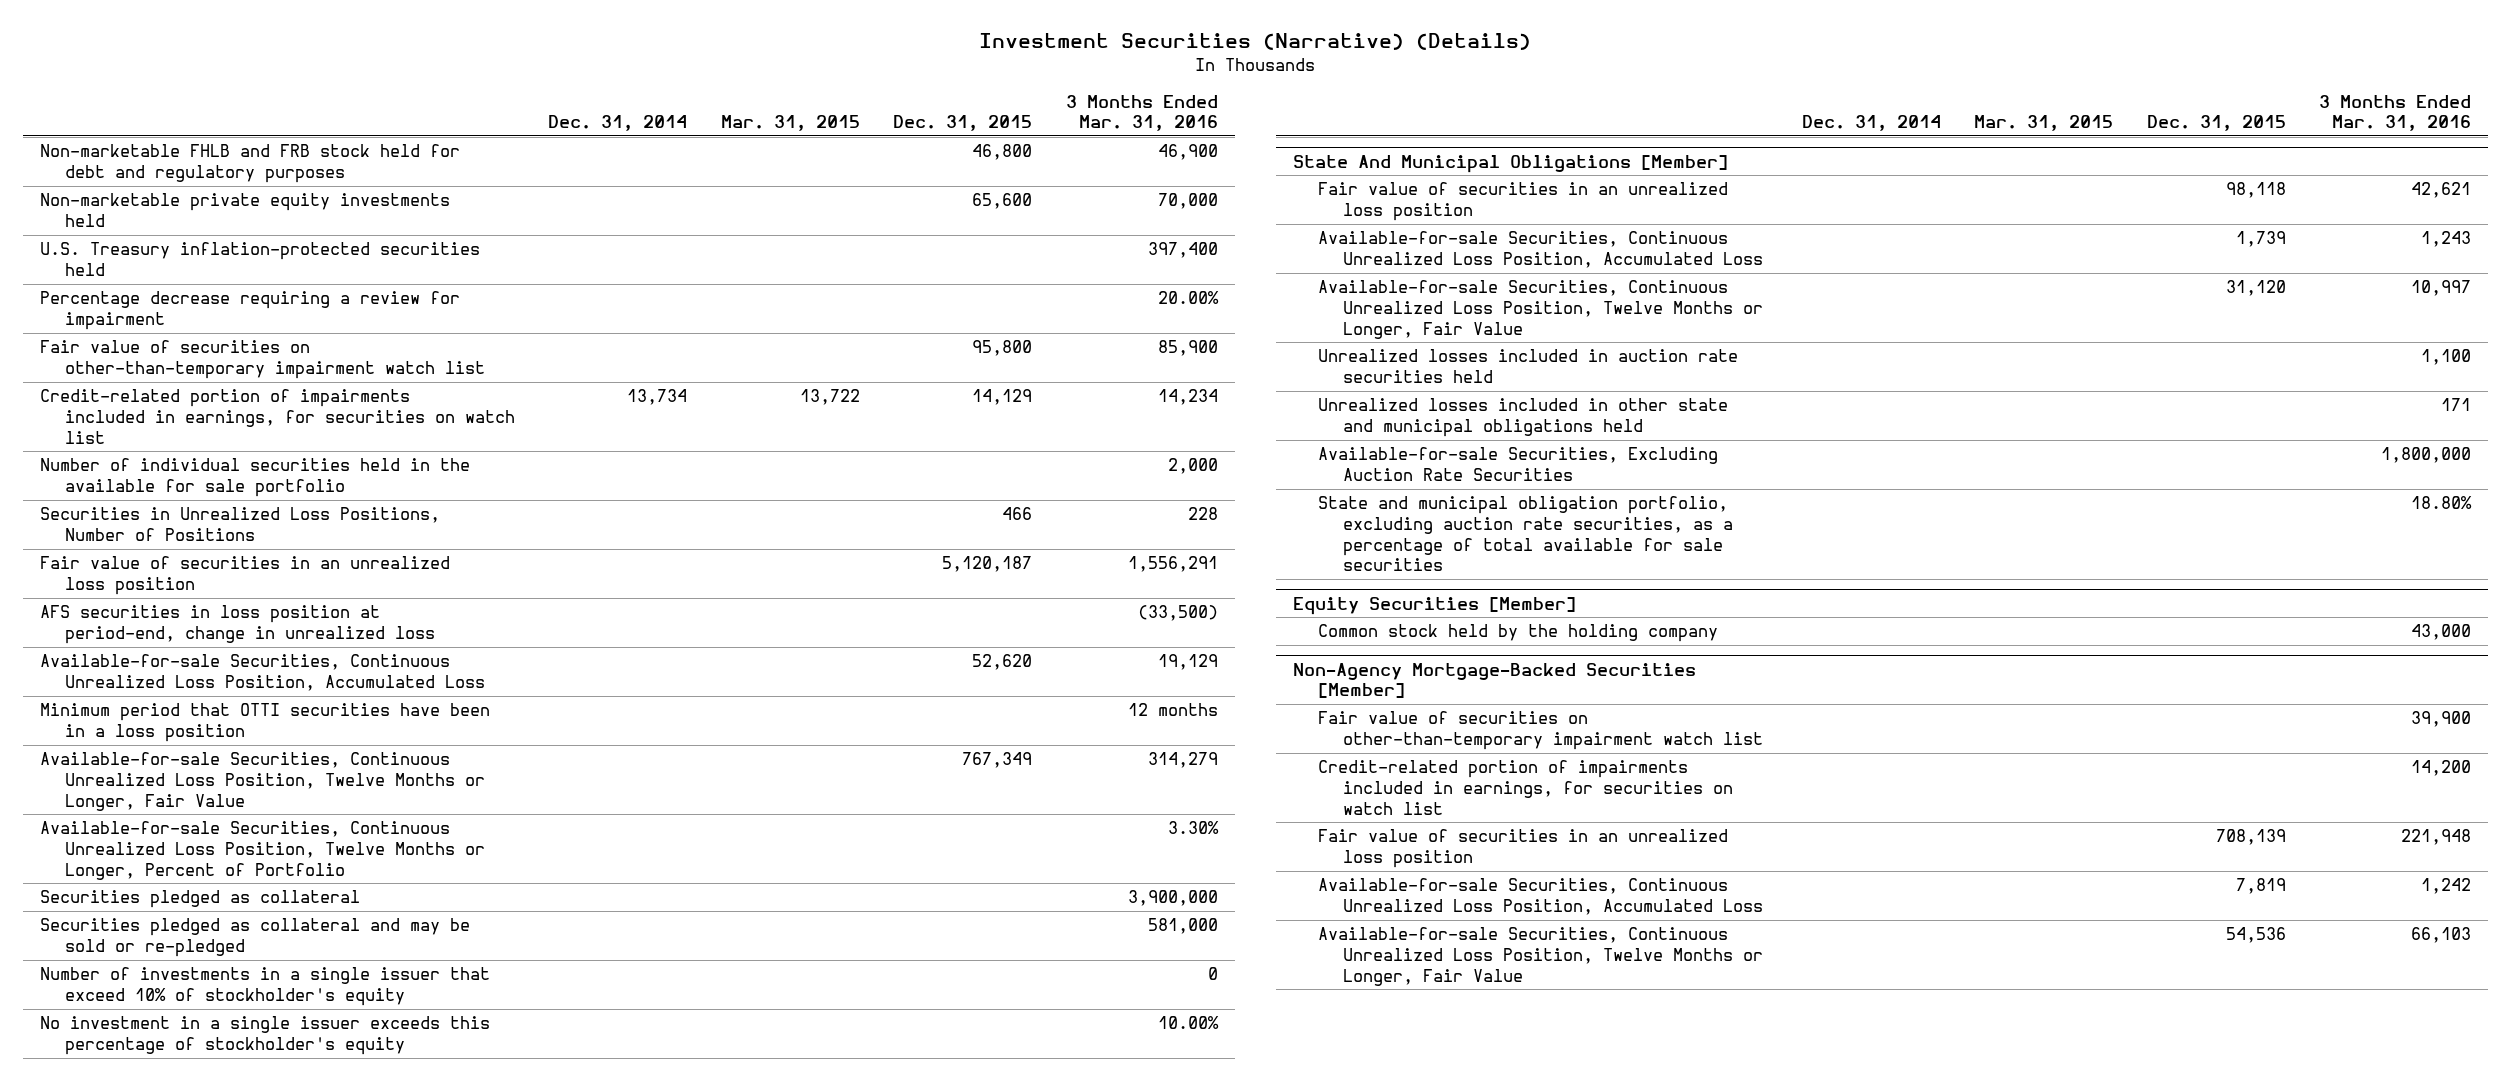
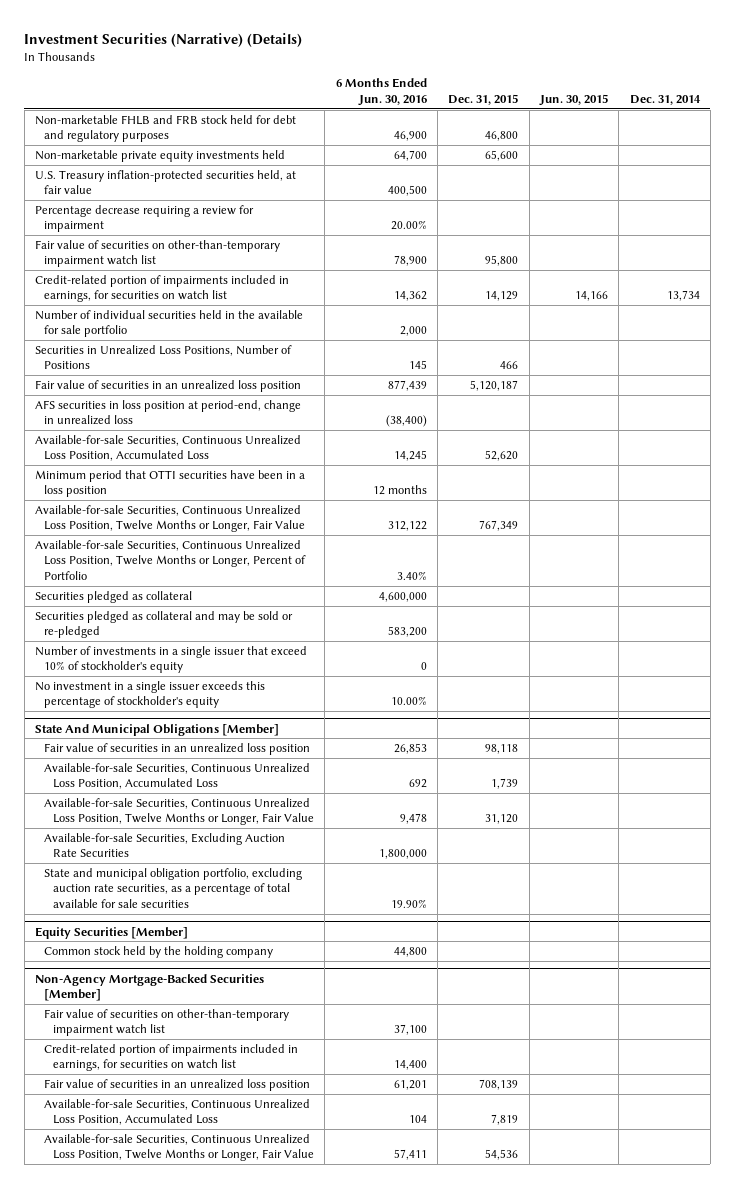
[720,115,860,132] Mar. 31, 2015 -> none
[1065,94,1218,132] 3 Months Ended Mar. 31, 2016 -> none
none -> [335,78,427,106] 6 Months Ended Jun. 30, 2016
none -> [538,93,608,106] Jun. 30, 2015
[39,242,480,276] U.S. Treasury inflation-protected securities held -> [34,169,296,195] U.S. Treasury inflation-protected securities held, at fair value
[1318,349,1739,383] Unrealized losses included in auction rate securities held -> none
[1318,398,1729,437] Unrealized losses included in other state and municipal obligations held -> none

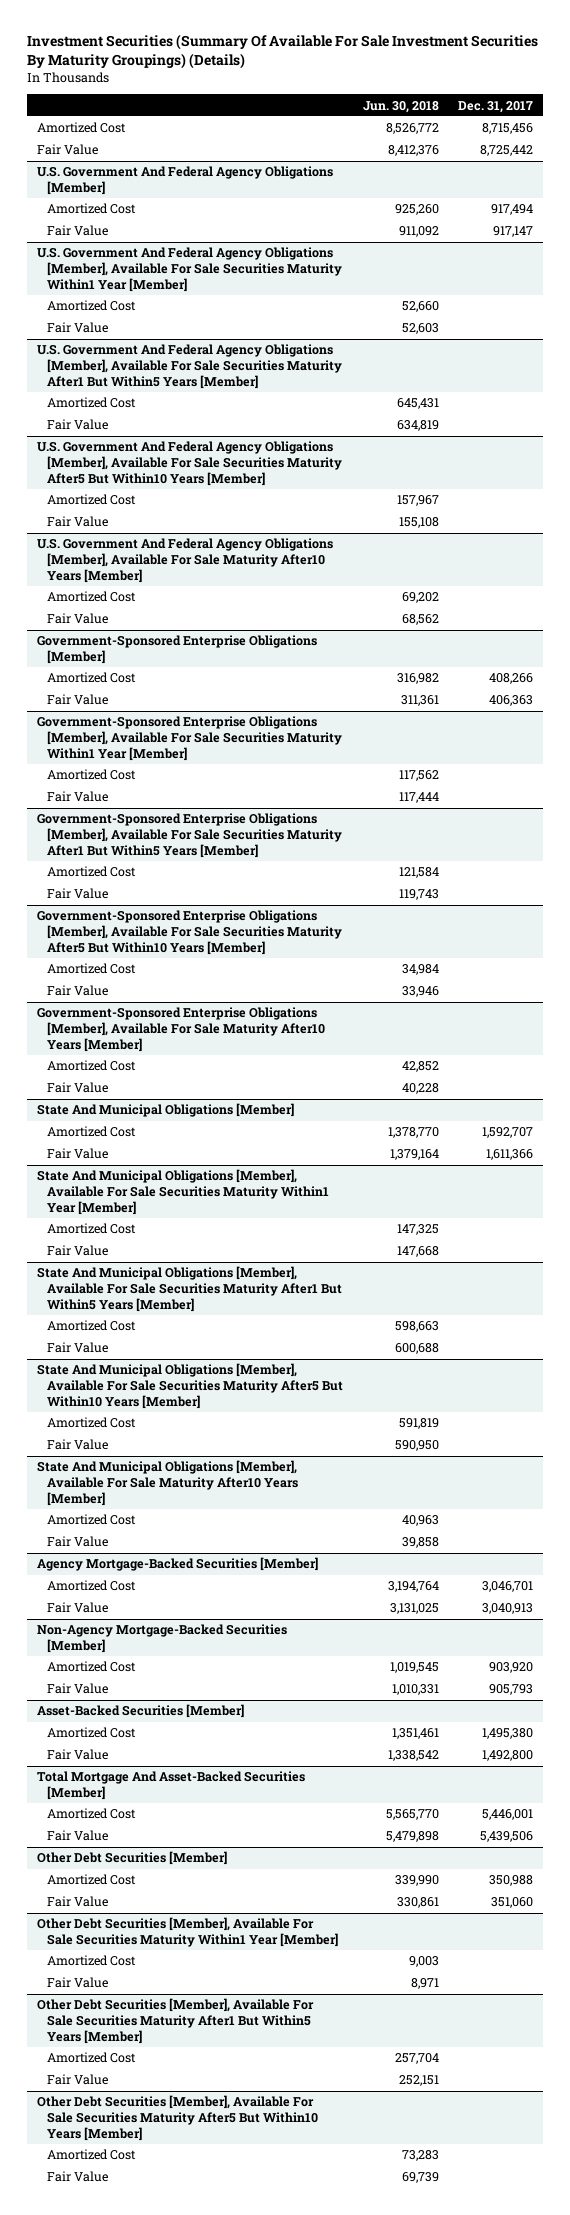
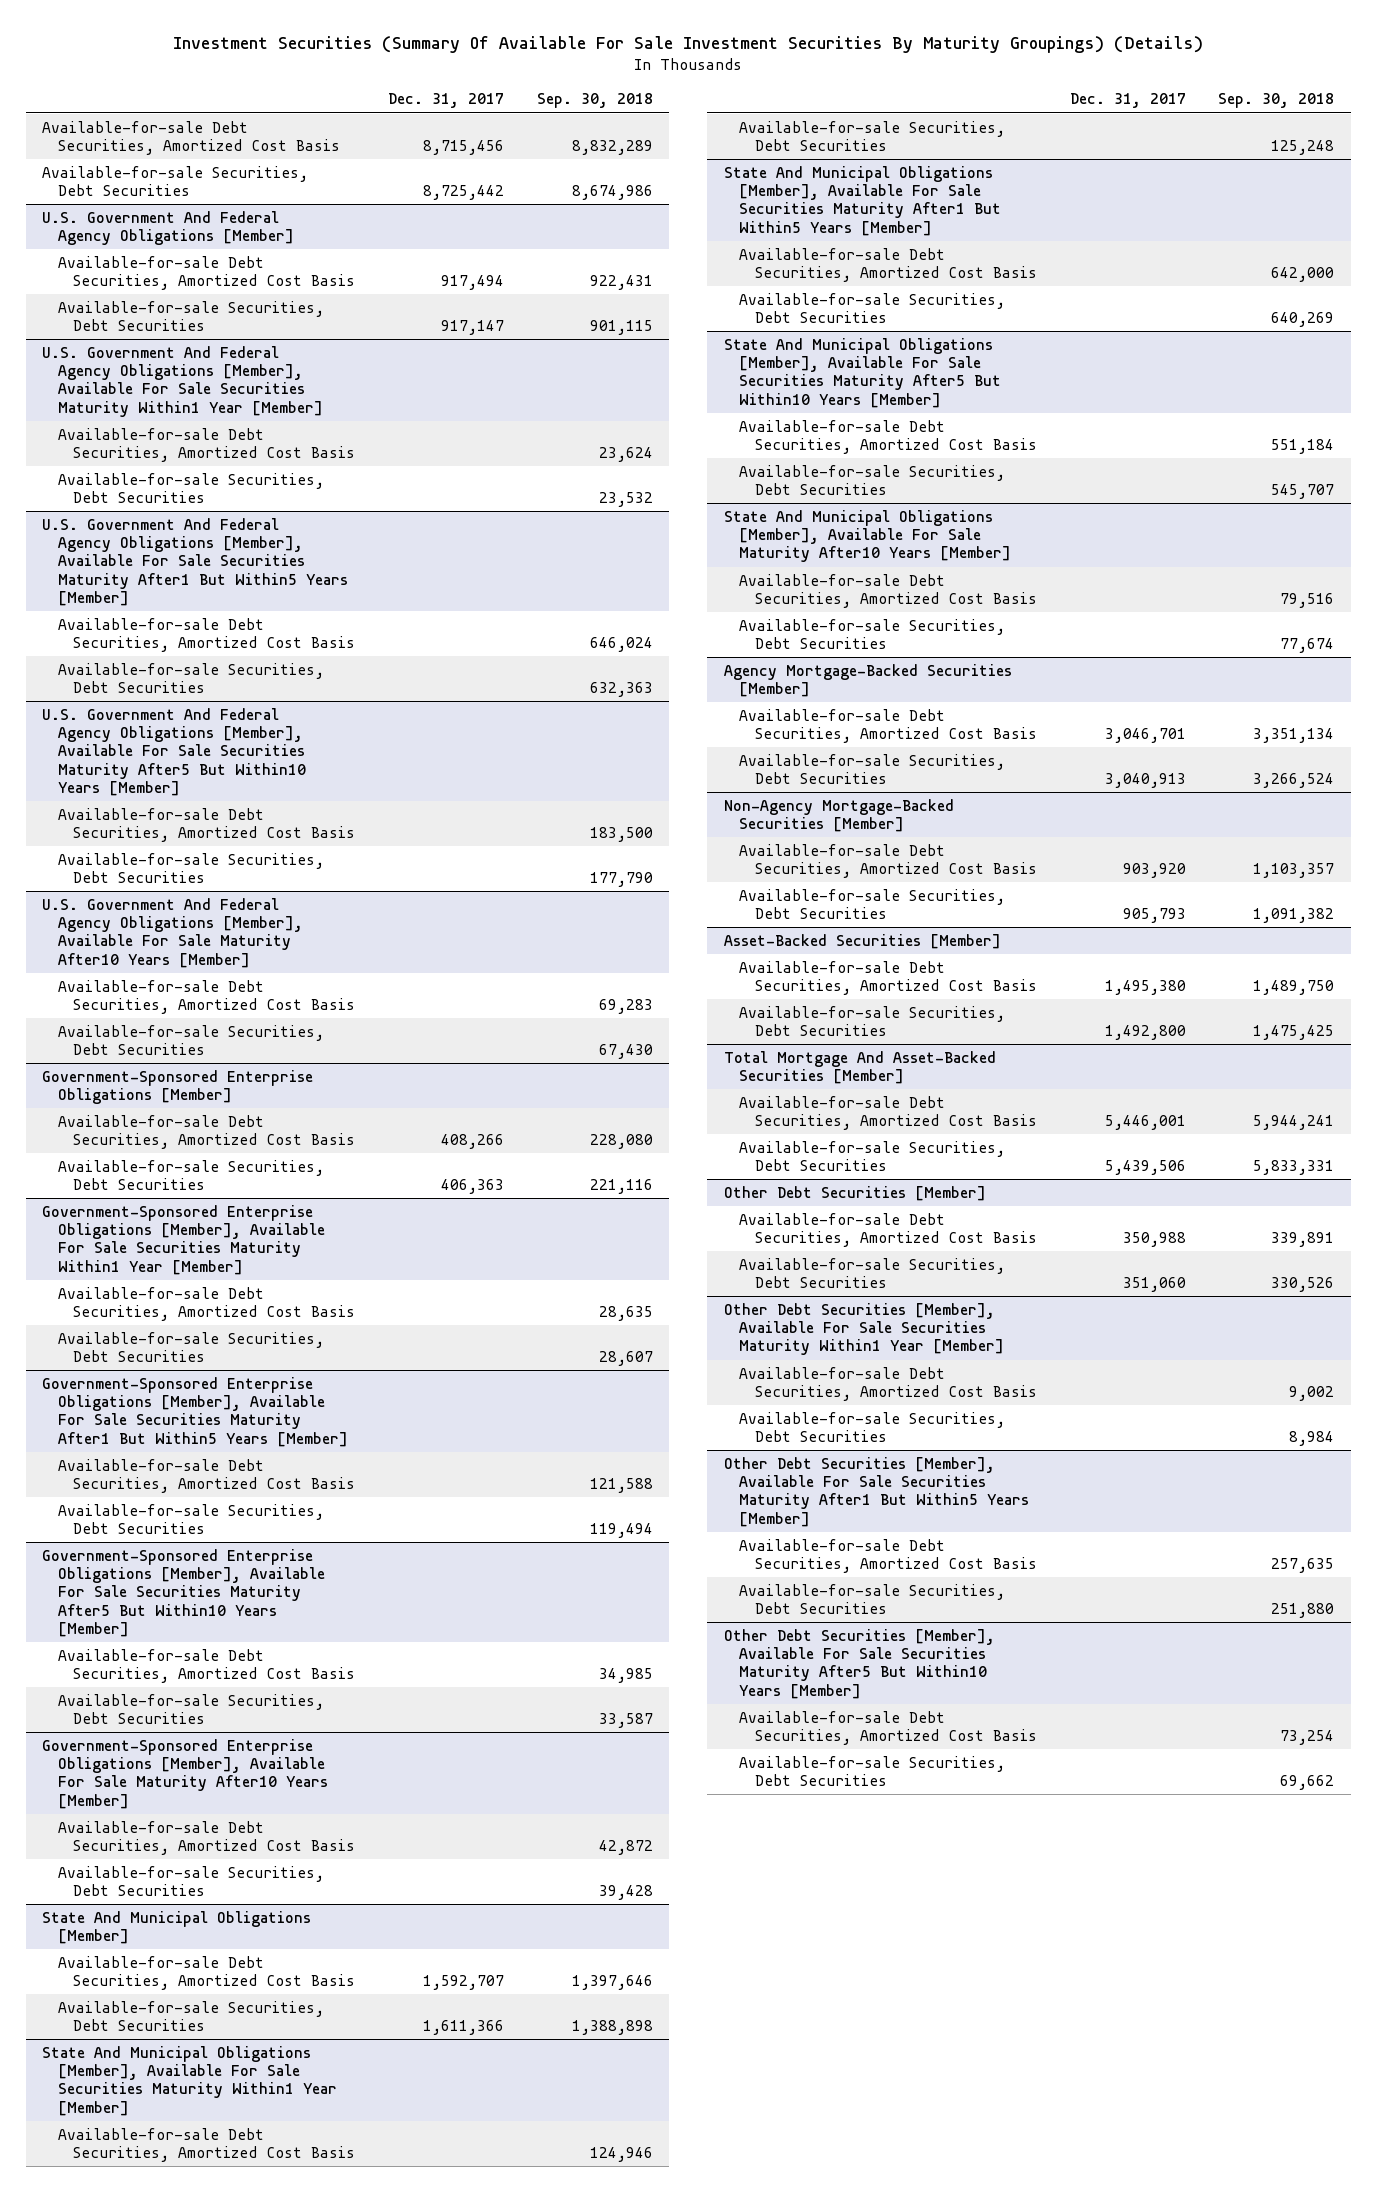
[362,100,439,113] Jun. 30, 2018 -> none
none -> [536,93,653,109] Sep. 30, 2018
[36,122,126,134] Amortized Cost -> [41,120,340,156] Available-for-sale Debt Securities, Amortized Cost Basis
[36,144,98,156] Fair Value -> [41,165,308,197] Available-for-sale Securities, Debt Securities
[47,203,137,215] Amortized Cost -> [57,255,356,291] Available-for-sale Debt Securities, Amortized Cost Basis
[47,225,109,237] Fair Value -> [57,300,324,332] Available-for-sale Securities, Debt Securities
[47,300,137,312] Amortized Cost -> none
[47,322,109,334] Fair Value -> none
none -> [57,427,356,463] Available-for-sale Debt Securities, Amortized Cost Basis
none -> [57,472,324,504] Available-for-sale Securities, Debt Securities
[47,397,137,409] Amortized Cost -> none
[47,419,109,431] Fair Value -> none
none -> [57,617,356,653] Available-for-sale Debt Securities, Amortized Cost Basis
none -> [57,662,324,694] Available-for-sale Securities, Debt Securities
[47,494,137,506] Amortized Cost -> none
[47,516,109,528] Fair Value -> none
none -> [57,807,356,843] Available-for-sale Debt Securities, Amortized Cost Basis
none -> [57,852,324,884] Available-for-sale Securities, Debt Securities
[47,591,137,603] Amortized Cost -> none
[47,613,109,625] Fair Value -> none
none -> [57,979,356,1015] Available-for-sale Debt Securities, Amortized Cost Basis
none -> [57,1024,324,1056] Available-for-sale Securities, Debt Securities
[47,672,137,684] Amortized Cost -> [57,1114,356,1150] Available-for-sale Debt Securities, Amortized Cost Basis
[47,694,109,706] Fair Value -> [57,1159,324,1191] Available-for-sale Securities, Debt Securities
[47,769,137,781] Amortized Cost -> none
[47,791,109,803] Fair Value -> none
none -> [57,1286,356,1322] Available-for-sale Debt Securities, Amortized Cost Basis
none -> [57,1331,324,1363] Available-for-sale Securities, Debt Securities
[47,866,137,878] Amortized Cost -> none
[47,888,109,900] Fair Value -> none
none -> [57,1458,356,1494] Available-for-sale Debt Securities, Amortized Cost Basis
none -> [57,1503,324,1535] Available-for-sale Securities, Debt Securities
[47,963,137,975] Amortized Cost -> none
[47,985,109,997] Fair Value -> none
none -> [57,1648,356,1684] Available-for-sale Debt Securities, Amortized Cost Basis
none -> [57,1693,324,1725] Available-for-sale Securities, Debt Securities
[47,1060,137,1072] Amortized Cost -> none
[47,1082,109,1094] Fair Value -> none
none -> [57,1820,356,1856] Available-for-sale Debt Securities, Amortized Cost Basis
none -> [57,1865,324,1897] Available-for-sale Securities, Debt Securities
[47,1126,137,1138] Amortized Cost -> [57,1955,356,1991] Available-for-sale Debt Securities, Amortized Cost Basis
[47,1148,109,1160] Fair Value -> [57,2000,324,2032] Available-for-sale Securities, Debt Securities
[47,1223,137,1235] Amortized Cost -> none
[47,1245,109,1257] Fair Value -> none
none -> [57,2127,356,2163] Available-for-sale Debt Securities, Amortized Cost Basis
none -> [739,120,1006,152] Available-for-sale Securities, Debt Securities
[47,1320,137,1332] Amortized Cost -> none
[47,1342,109,1354] Fair Value -> none
none -> [739,247,1037,283] Available-for-sale Debt Securities, Amortized Cost Basis
none -> [739,292,1006,324] Available-for-sale Securities, Debt Securities
[47,1417,137,1429] Amortized Cost -> none
[47,1439,109,1451] Fair Value -> none
none -> [739,419,1037,455] Available-for-sale Debt Securities, Amortized Cost Basis
none -> [739,464,1006,496] Available-for-sale Securities, Debt Securities
[47,1514,137,1526] Amortized Cost -> none
[47,1536,109,1548] Fair Value -> none
none -> [739,573,1037,609] Available-for-sale Debt Securities, Amortized Cost Basis
none -> [739,618,1006,650] Available-for-sale Securities, Debt Securities
[47,1580,137,1592] Amortized Cost -> [739,708,1037,744] Available-for-sale Debt Securities, Amortized Cost Basis
[47,1602,109,1614] Fair Value -> [739,753,1006,785] Available-for-sale Securities, Debt Securities
[47,1661,137,1673] Amortized Cost -> [739,843,1037,879] Available-for-sale Debt Securities, Amortized Cost Basis
[47,1683,109,1695] Fair Value -> [739,888,1006,920] Available-for-sale Securities, Debt Securities
[47,1727,137,1739] Amortized Cost -> [739,960,1037,996] Available-for-sale Debt Securities, Amortized Cost Basis
[47,1749,109,1761] Fair Value -> [739,1005,1006,1037] Available-for-sale Securities, Debt Securities
[47,1808,137,1820] Amortized Cost -> [739,1095,1037,1131] Available-for-sale Debt Securities, Amortized Cost Basis
[47,1830,109,1842] Fair Value -> [739,1140,1006,1172] Available-for-sale Securities, Debt Securities
[47,1874,137,1886] Amortized Cost -> [739,1212,1037,1248] Available-for-sale Debt Securities, Amortized Cost Basis
[47,1896,109,1908] Fair Value -> [739,1257,1006,1289] Available-for-sale Securities, Debt Securities
[47,1955,137,1967] Amortized Cost -> none
[47,1977,109,1989] Fair Value -> none
none -> [739,1366,1037,1402] Available-for-sale Debt Securities, Amortized Cost Basis
none -> [739,1411,1006,1443] Available-for-sale Securities, Debt Securities
[47,2052,137,2064] Amortized Cost -> none
[47,2074,109,2086] Fair Value -> none
none -> [739,1538,1037,1574] Available-for-sale Debt Securities, Amortized Cost Basis
none -> [739,1583,1006,1615] Available-for-sale Securities, Debt Securities
[47,2149,137,2161] Amortized Cost -> none
[47,2171,109,2183] Fair Value -> none
none -> [739,1710,1037,1746] Available-for-sale Debt Securities, Amortized Cost Basis
none -> [739,1755,1006,1787] Available-for-sale Securities, Debt Securities

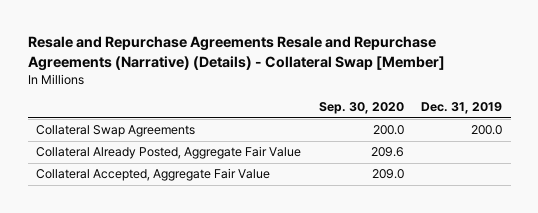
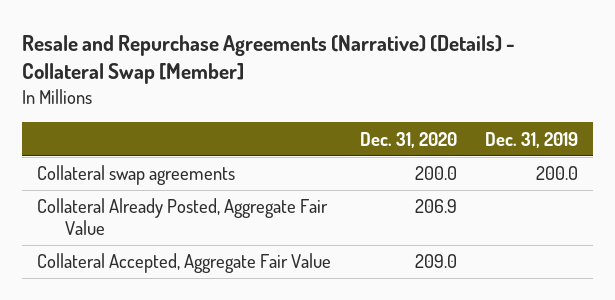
[27,36,445,71] Resale and Repurchase Agreements Resale and Repurchase Agreements (Narrative) (Details) - Collateral Swap [Member] -> [22,34,516,85] Resale and Repurchase Agreements (Narrative) (Details) - Collateral Swap [Member]
[318,102,404,115] Sep. 30, 2020 -> none
none -> [359,131,457,148] Dec. 31, 2020
[36,125,196,138] Collateral Swap Agreements -> [36,165,235,186] Collateral swap agreements

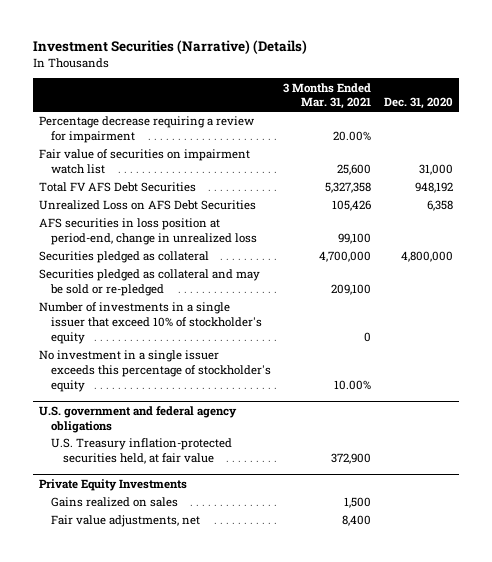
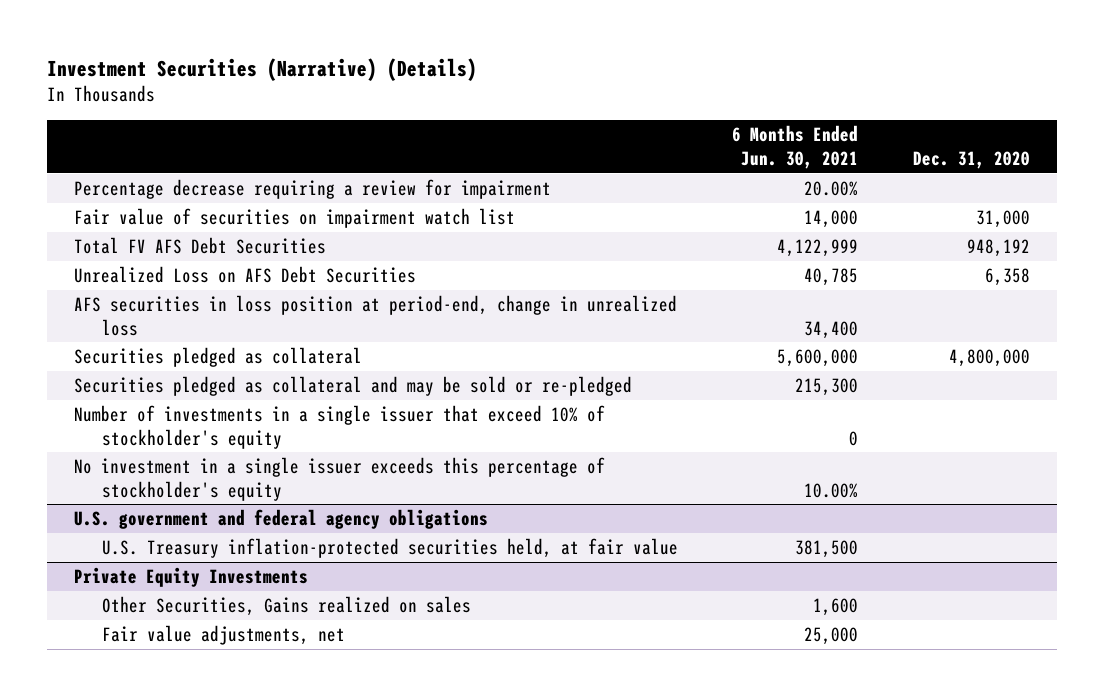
[283,82,372,110] 3 Months Ended Mar. 31, 2021 -> none
none -> [732,125,859,169] 6 Months Ended Jun. 30, 2021
[50,497,178,508] Gains realized on sales -> [101,595,471,616] Other Securities, Gains realized on sales

